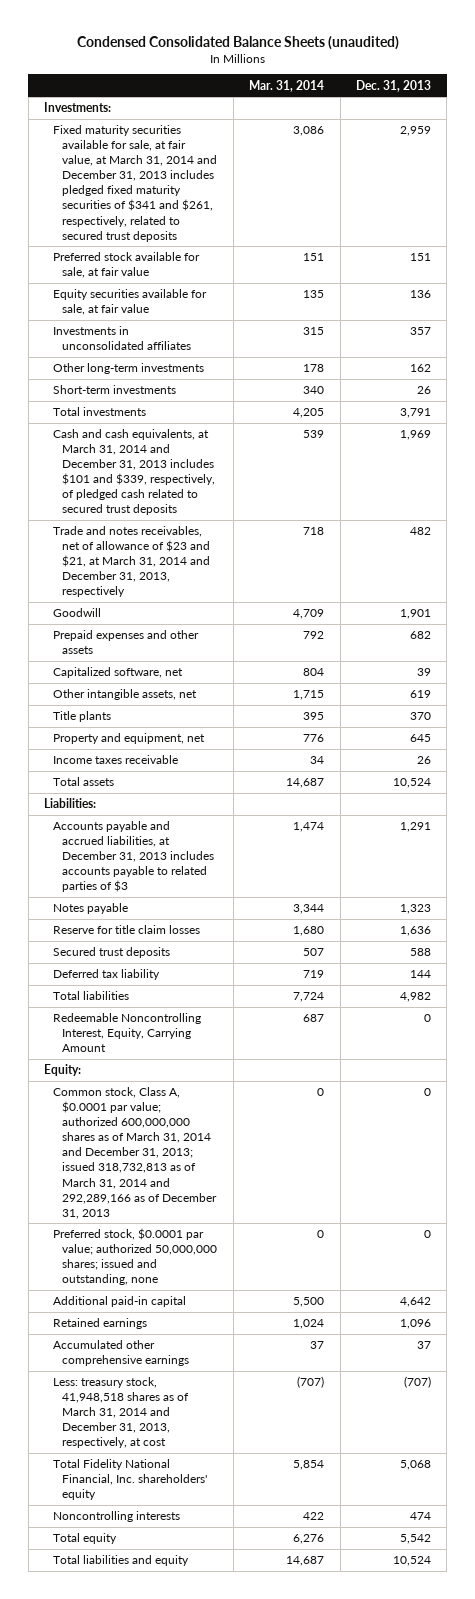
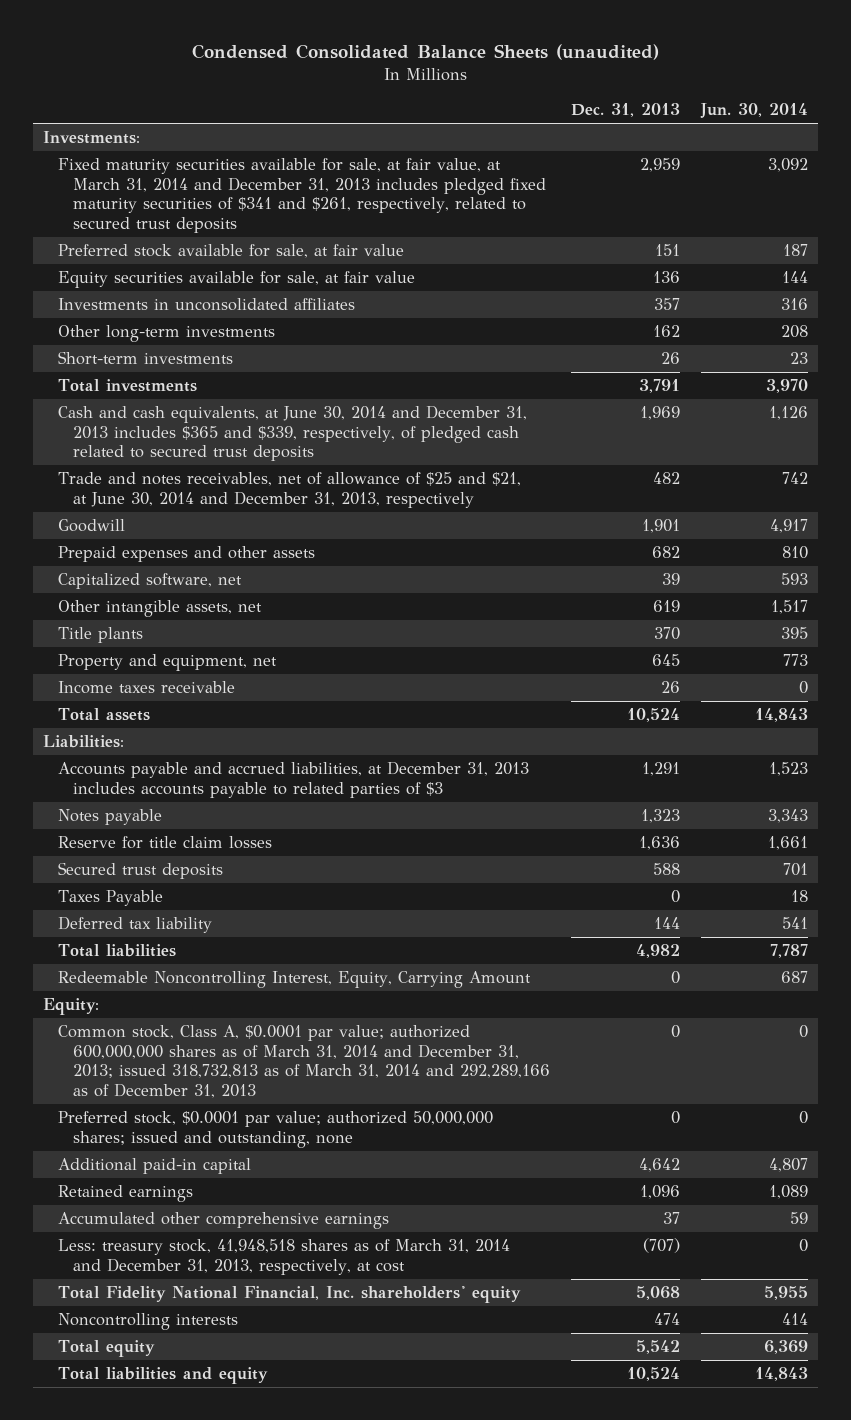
[249,79,325,92] Mar. 31, 2014 -> none
none -> [700,103,809,119] Jun. 30, 2014
[53,429,216,516] Cash and cash equivalents, at March 31, 2014 and December 31, 2013 includes $101 and $339, respectively, of pledged cash related to secured trust deposits -> [58,405,528,462] Cash and cash equivalents, at June 30, 2014 and December 31, 2013 includes $365 and $339, respectively, of pledged cash related to secured trust deposits
[53,526,211,598] Trade and notes receivables, net of allowance of $23 and $21, at March 31, 2014 and December 31, 2013, respectively -> [58,472,522,508] Trade and notes receivables, net of allowance of $25 and $21, at June 30, 2014 and December 31, 2013, respectively
none -> [58,890,164,907] Taxes Payable

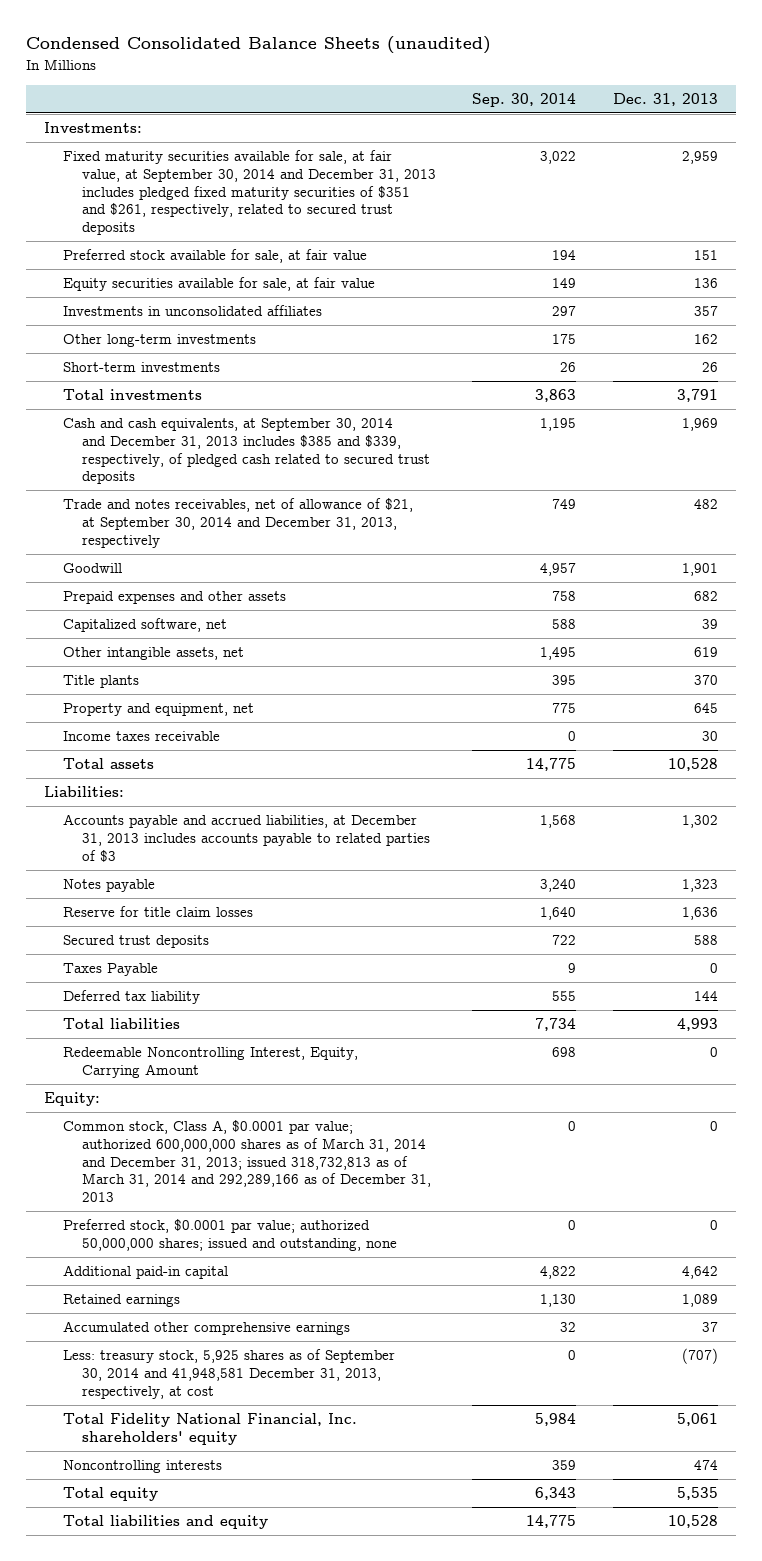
[700,103,809,119] Jun. 30, 2014 -> none
none -> [472,93,577,108] Sep. 30, 2014
[58,158,547,234] Fixed maturity securities available for sale, at fair value, at March 31, 2014 and December 31, 2013 includes pledged fixed maturity securities of $341 and $261, respectively, related to secured trust deposits -> [63,150,437,236] Fixed maturity securities available for sale, at fair value, at September 30, 2014 and December 31, 2013 includes pledged fixed maturity securities of $351 and $261, respectively, related to secured trust deposits
[58,405,528,462] Cash and cash equivalents, at June 30, 2014 and December 31, 2013 includes $365 and $339, respectively, of pledged cash related to secured trust deposits -> [63,418,431,485] Cash and cash equivalents, at September 30, 2014 and December 31, 2013 includes $385 and $339, respectively, of pledged cash related to secured trust deposits
[58,472,522,508] Trade and notes receivables, net of allowance of $25 and $21, at June 30, 2014 and December 31, 2013, respectively -> [63,498,414,548] Trade and notes receivables, net of allowance of $21, at September 30, 2014 and December 31, 2013, respectively
[661,681,681,694] 26 -> [701,731,718,742] 30
[627,708,681,723] 10,524 -> [667,758,718,772] 10,528
[642,762,681,777] 1,291 -> [681,815,718,829] 1,302
[636,944,681,959] 4,982 -> [676,1018,718,1032] 4,993
[640,1185,681,1200] 1,096 -> [681,1294,718,1308] 1,089
[58,1239,511,1275] Less: treasury stock, 41,948,518 shares as of March 31, 2014 and December 31, 2013, respectively, at cost -> [63,1349,396,1399] Less: treasury stock, 5,925 shares as of September 30, 2014 and 41,948,581 December 31, 2013, respectively, at cost
[636,1286,681,1301] 5,068 -> [676,1413,718,1427] 5,061
[636,1340,681,1355] 5,542 -> [676,1487,718,1501] 5,535
[627,1367,681,1382] 10,524 -> [667,1515,718,1529] 10,528

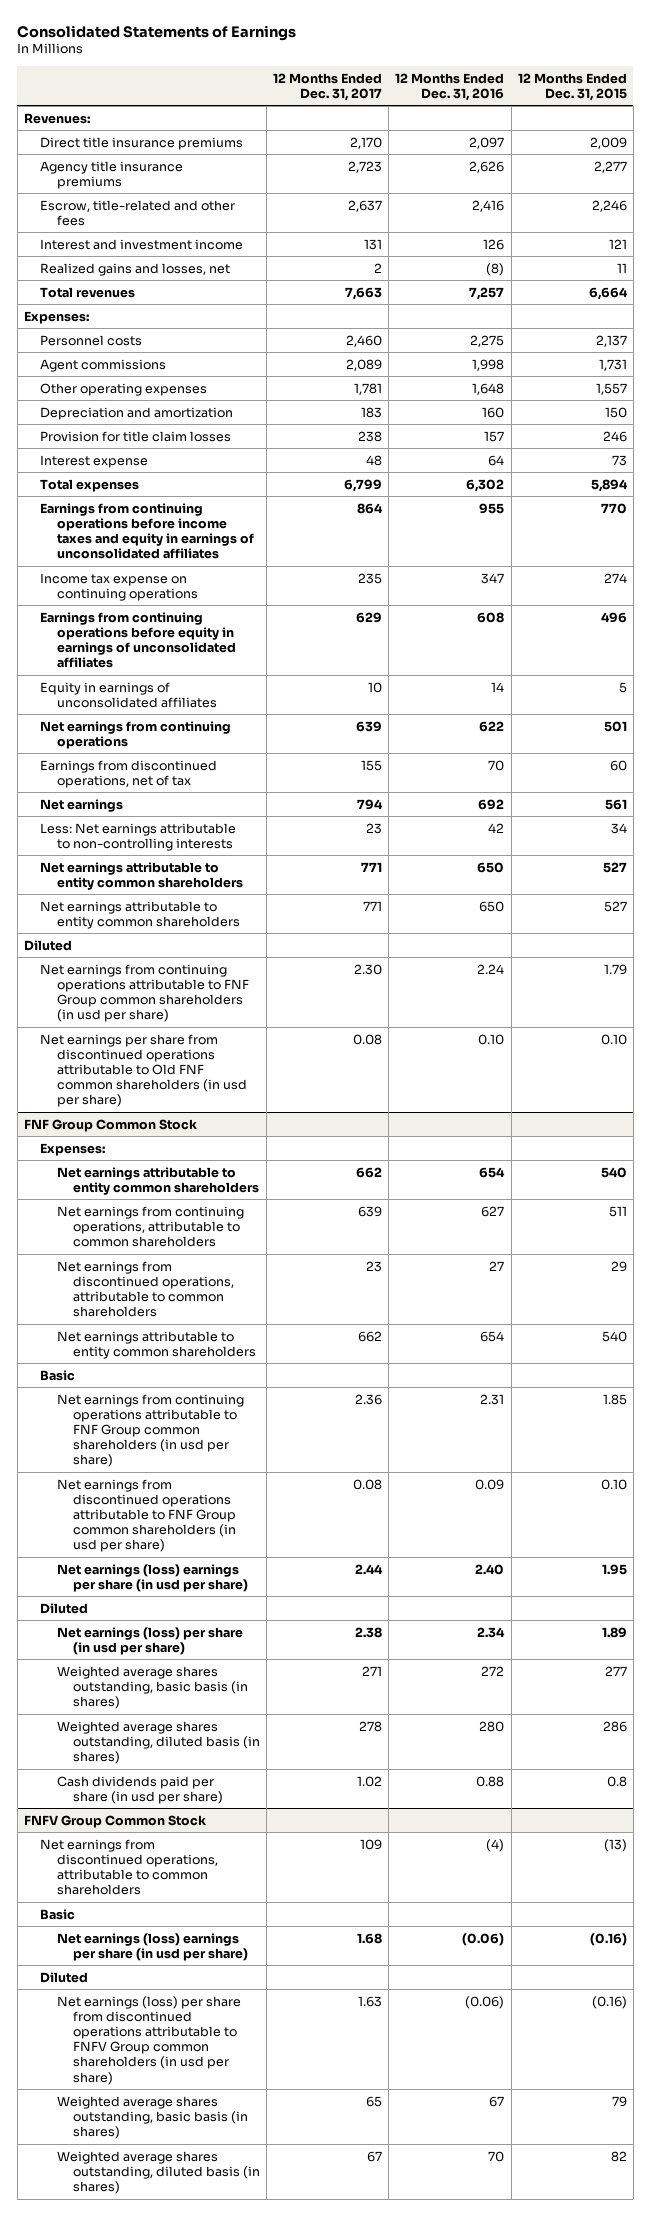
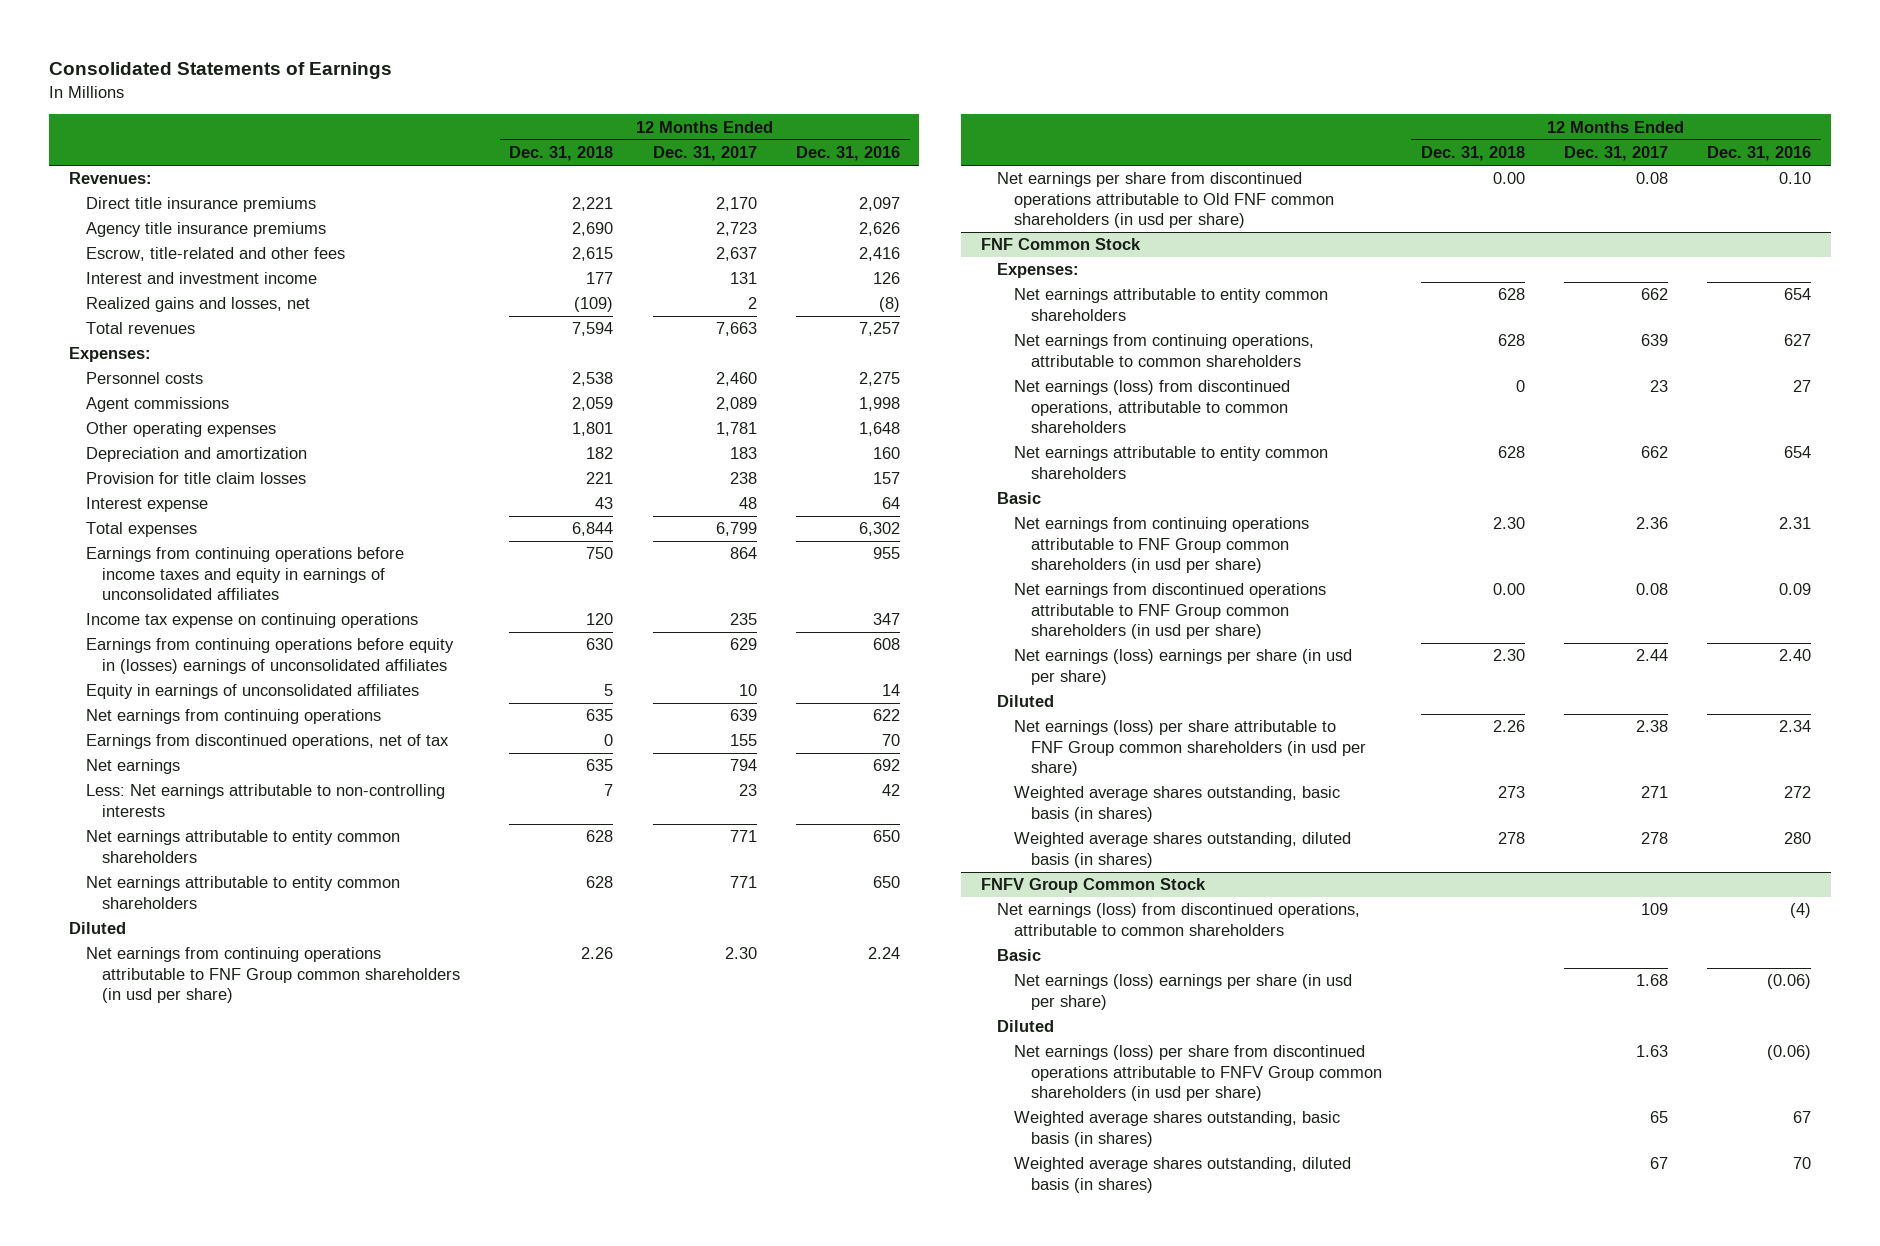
[517,72,627,101] 12 Months Ended Dec. 31, 2015 -> none
none -> [509,146,614,162] Dec. 31, 2018
[40,611,236,669] Earnings from continuing operations before equity in earnings of unconsolidated affiliates -> [85,638,454,674] Earnings from continuing operations before equity in (losses) earnings of unconsolidated affiliates
[24,1118,198,1132] FNF Group Common Stock -> [980,238,1141,251] FNF Common Stock
[56,1260,234,1318] Net earnings from discontinued operations, attributable to common shareholders -> [1013,380,1290,433] Net earnings (loss) from discontinued operations, attributable to common shareholders
[56,1626,243,1655] Net earnings (loss) per share (in usd per share) -> [1013,720,1366,776] Net earnings (loss) per share attributable to FNF Group common shareholders (in usd per share)
[56,1775,223,1804] Cash dividends paid per share (in usd per share) -> none
[40,1838,218,1896] Net earnings from discontinued operations, attributable to common shareholders -> [997,903,1361,936] Net earnings (loss) from discontinued operations, attributable to common shareholders

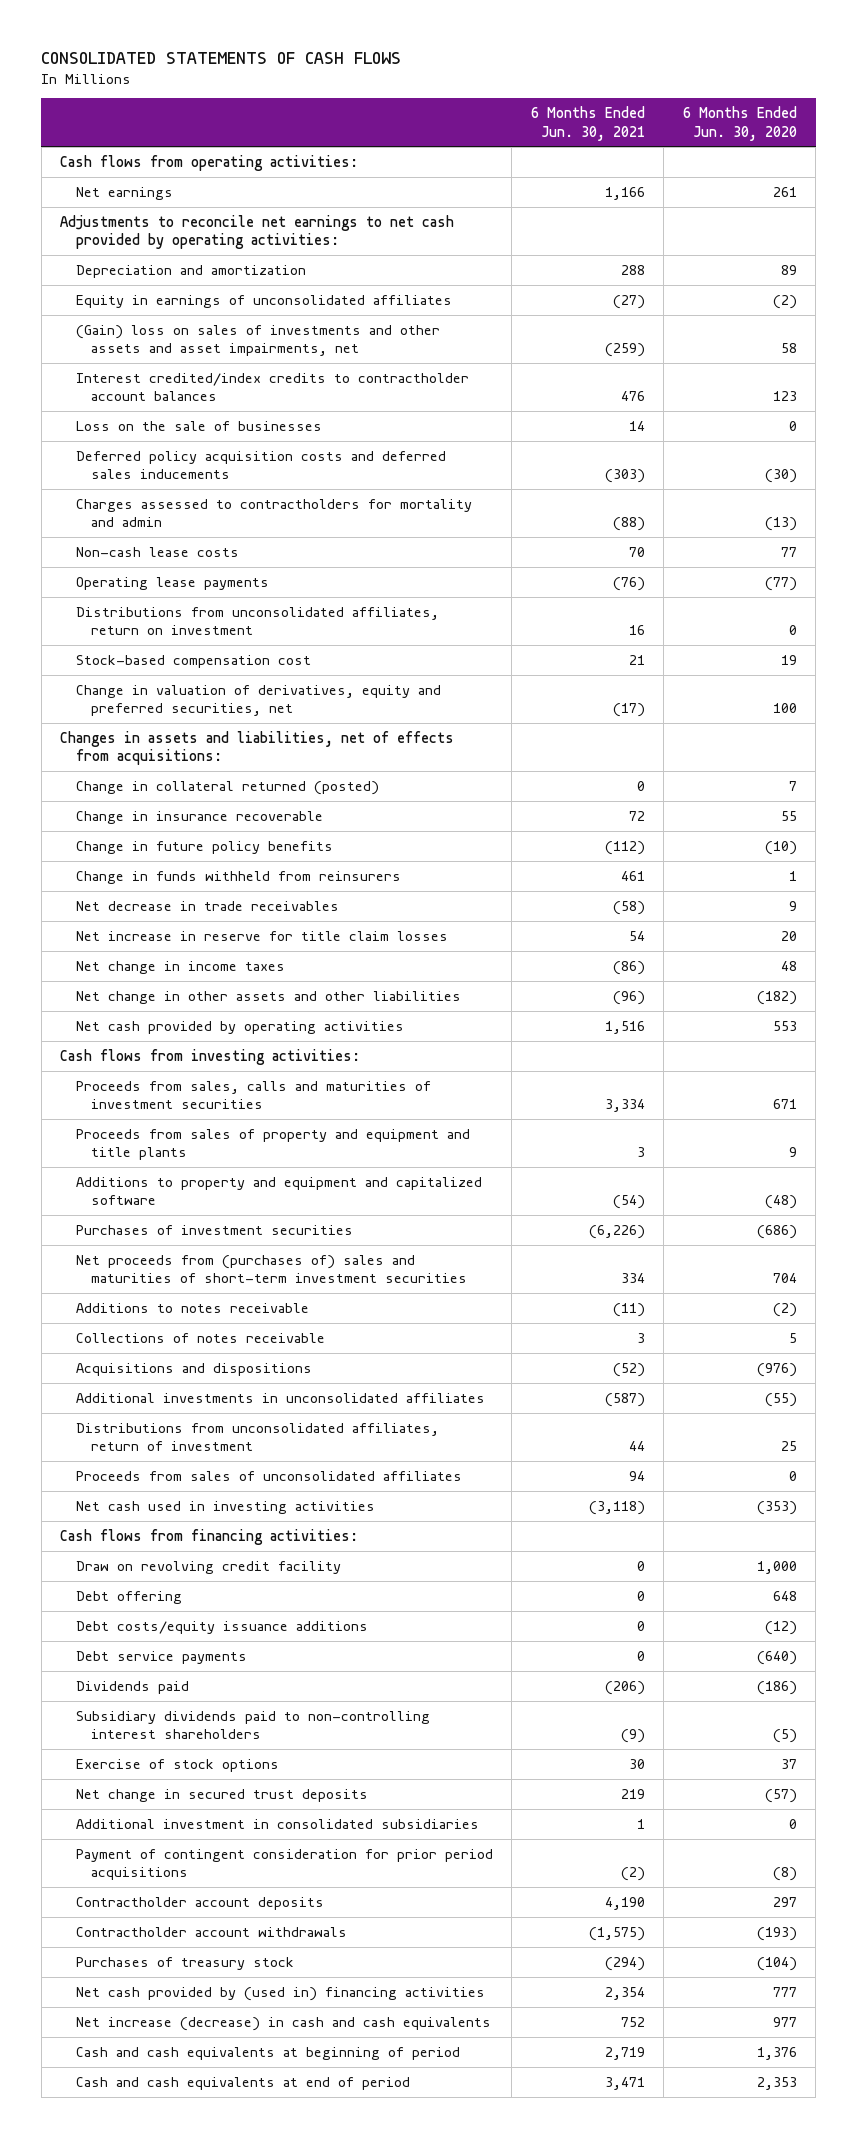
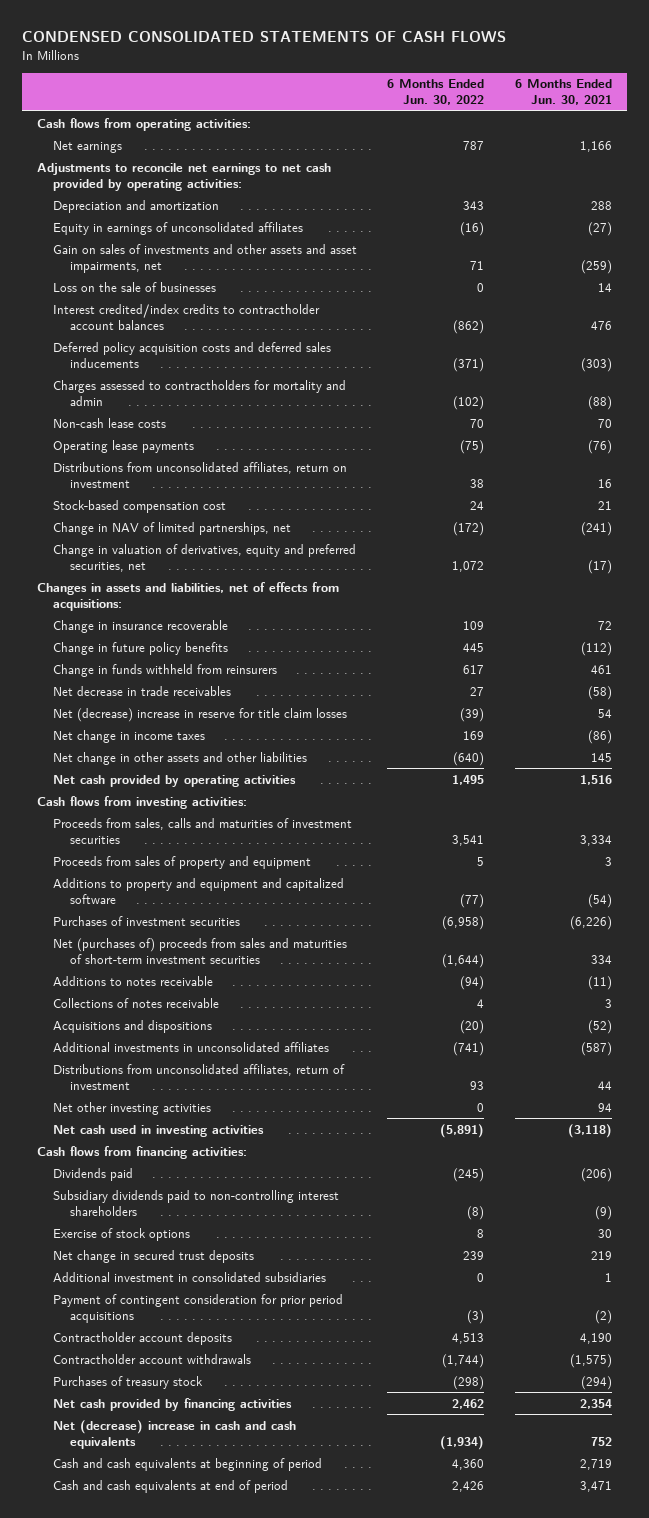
[41,52,402,65] CONSOLIDATED STATEMENTS OF CASH FLOWS -> [22,31,507,43] CONDENSED CONSOLIDATED STATEMENTS OF CASH FLOWS
[682,106,797,141] 6 Months Ended Jun. 30, 2020 -> none
none -> [387,79,485,106] 6 Months Ended Jun. 30, 2022
[75,324,440,357] (Gain) loss on sales of investments and other assets and asset impairments, net -> [53,243,358,273] Gain on sales of investments and other assets and asset impairments, net
[75,372,469,402] Interest credited/index credits to contractholder account balances -> [53,303,321,330] Interest credited/index credits to contractholder account balances
none -> [53,521,292,535] Change in NAV of limited partnerships, net
[75,780,379,795] Change in collateral returned (posted) -> none
[75,930,448,941] Net increase in reserve for title claim losses -> [53,707,348,722] Net (decrease) increase in reserve for title claim losses
[612,990,645,1005] (96) -> [590,752,612,762] 145
[75,1128,470,1161] Proceeds from sales of property and equipment and title plants -> [53,855,312,869] Proceeds from sales of property and equipment
[75,1254,467,1284] Net proceeds from (purchases of) sales and maturities of short-term investment securities -> [53,937,348,964] Net (purchases of) proceeds from sales and maturities of short-term investment securities
[75,1470,462,1481] Proceeds from sales of unconsolidated affiliates -> none
none -> [53,1101,212,1115] Net other investing activities
[75,1560,341,1574] Draw on revolving credit facility -> none
[75,1590,182,1604] Debt offering -> none
[75,1620,368,1634] Debt costs/equity issuance additions -> none
[75,1650,247,1664] Debt service payments -> none
[75,1986,485,2001] Net cash provided by (used in) financing activities -> [53,1397,293,1411] Net cash provided by financing activities
[75,2016,491,2031] Net increase (decrease) in cash and cash equivalents -> [53,1419,297,1449] Net (decrease) increase in cash and cash equivalents

